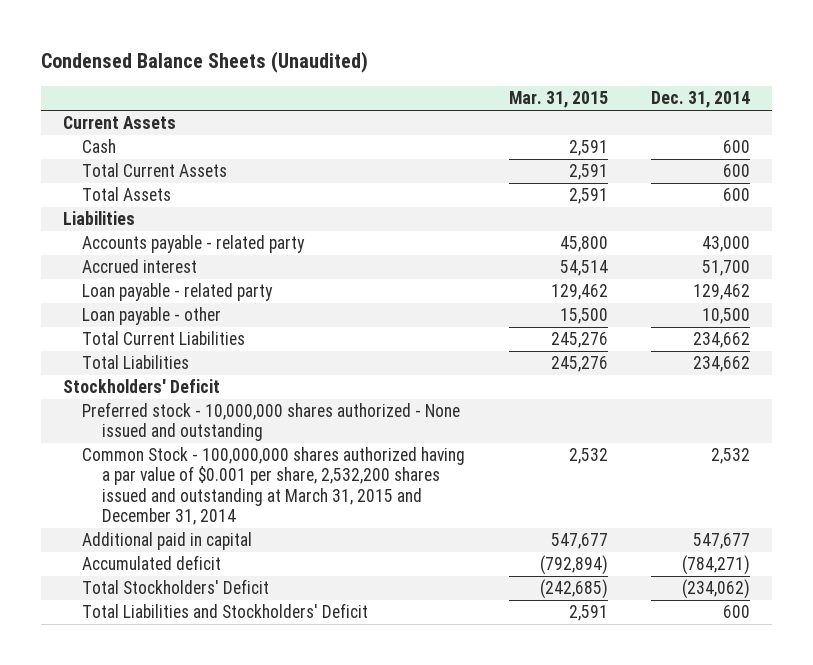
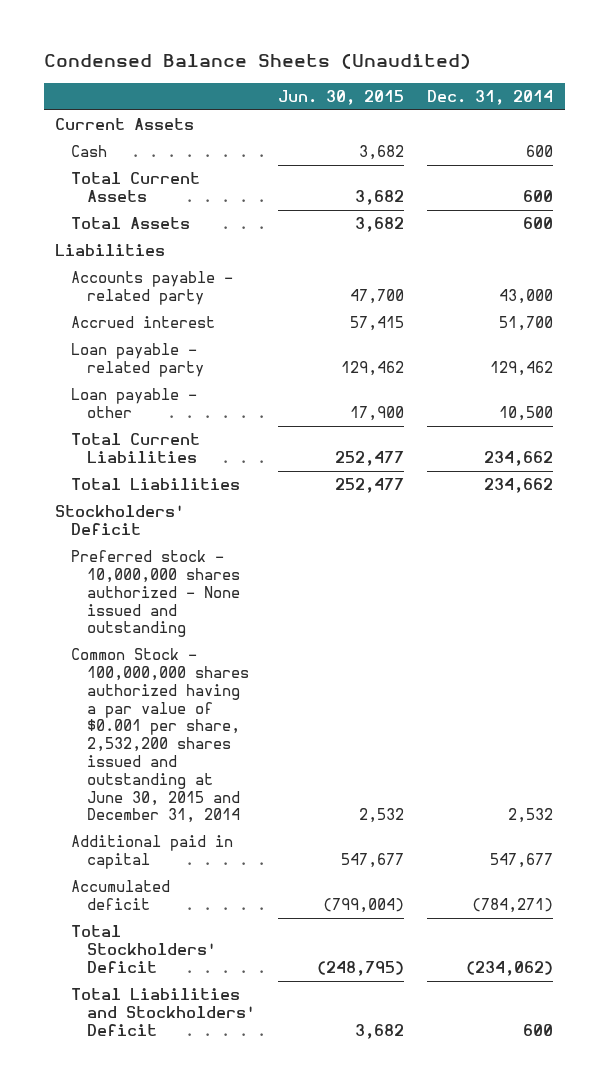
[508,91,608,109] Mar. 31, 2015 -> none
none -> [278,89,405,105] Jun. 30, 2015
[82,447,466,525] Common Stock - 100,000,000 shares authorized having a par value of $0.001 per share, 2,532,200 shares issued and outstanding at March 31, 2015 and December 31, 2014 -> [71,648,249,824] Common Stock - 100,000,000 shares authorized having a par value of $0.001 per share, 2,532,200 shares issued and outstanding at June 30, 2015 and December 31, 2014

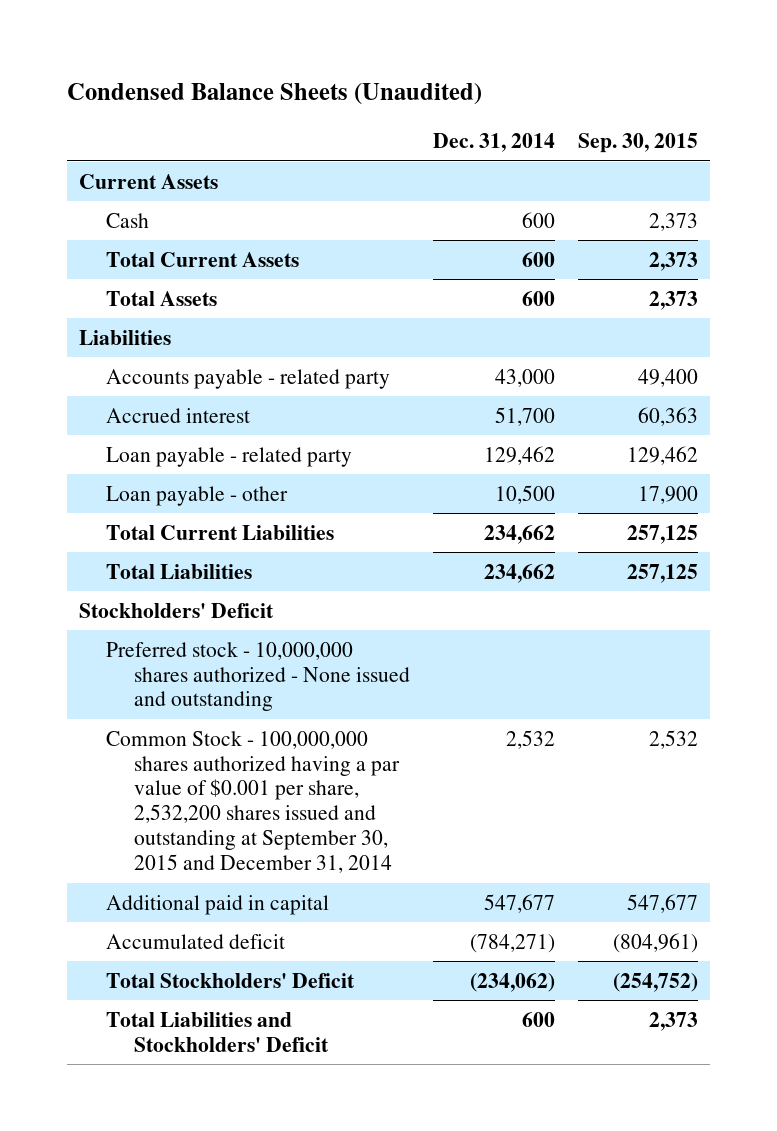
[278,89,405,105] Jun. 30, 2015 -> none
none -> [577,133,698,154] Sep. 30, 2015
[71,648,249,824] Common Stock - 100,000,000 shares authorized having a par value of $0.001 per share, 2,532,200 shares issued and outstanding at June 30, 2015 and December 31, 2014 -> [106,730,400,874] Common Stock - 100,000,000 shares authorized having a par value of $0.001 per share, 2,532,200 shares issued and outstanding at September 30, 2015 and December 31, 2014

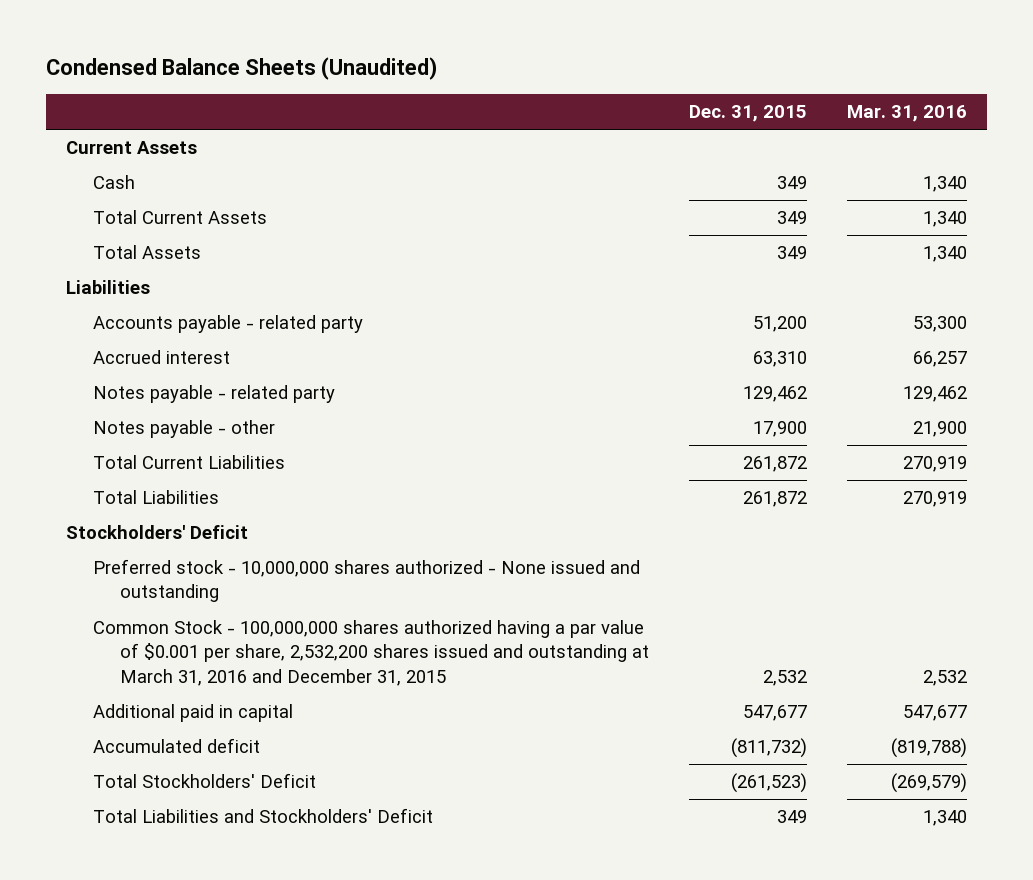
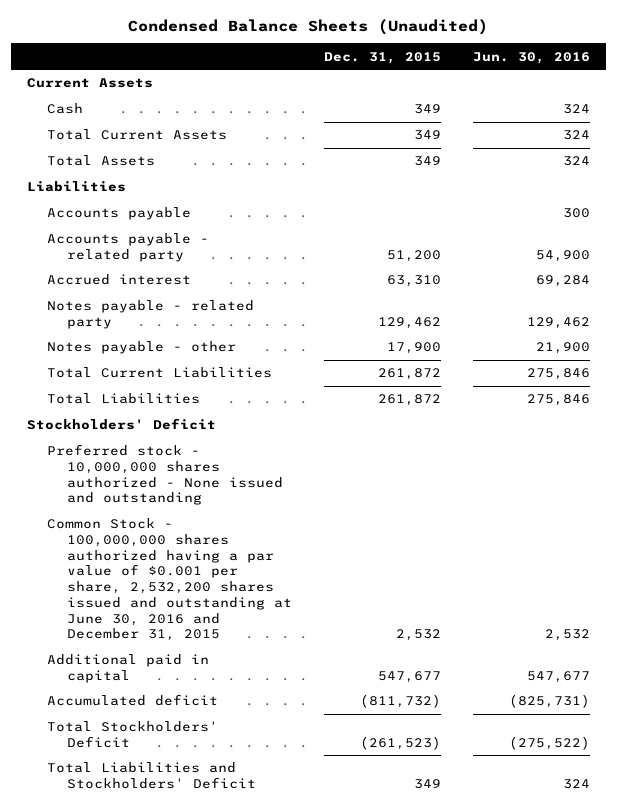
[846,104,967,122] Mar. 31, 2016 -> none
none -> [472,51,590,64] Jun. 30, 2016
none -> [46,207,191,221] Accounts payable
[93,620,650,686] Common Stock - 100,000,000 shares authorized having a par value of $0.001 per share, 2,532,200 shares issued and outstanding at March 31, 2016 and December 31, 2015 -> [46,518,292,642] Common Stock - 100,000,000 shares authorized having a par value of $0.001 per share, 2,532,200 shares issued and outstanding at June 30, 2016 and December 31, 2015

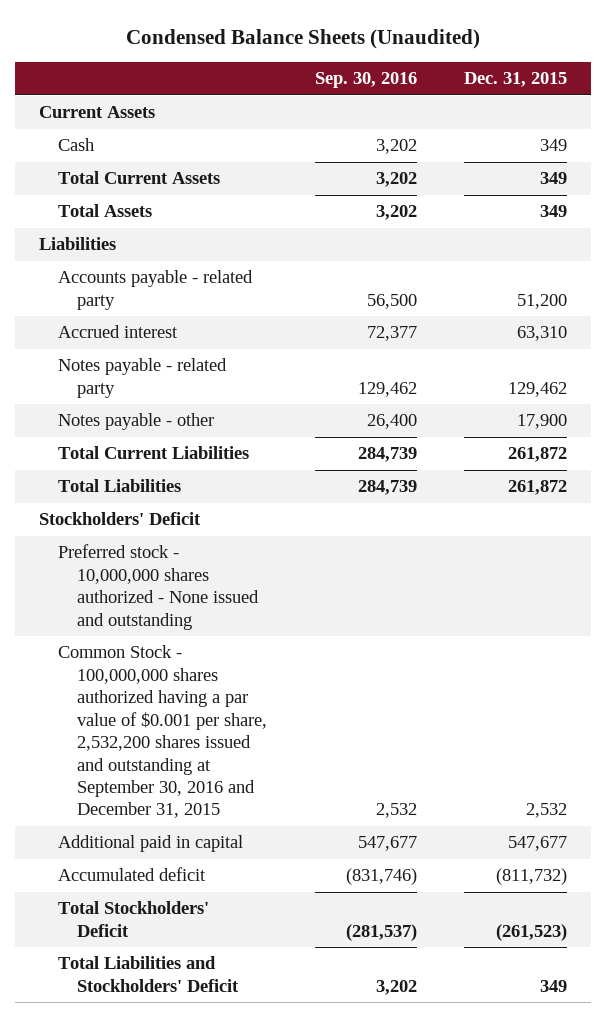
[472,51,590,64] Jun. 30, 2016 -> none
none -> [314,72,417,89] Sep. 30, 2016
[46,207,191,221] Accounts payable -> none
[46,518,292,642] Common Stock - 100,000,000 shares authorized having a par value of $0.001 per share, 2,532,200 shares issued and outstanding at June 30, 2016 and December 31, 2015 -> [58,645,267,819] Common Stock - 100,000,000 shares authorized having a par value of $0.001 per share, 2,532,200 shares issued and outstanding at September 30, 2016 and December 31, 2015

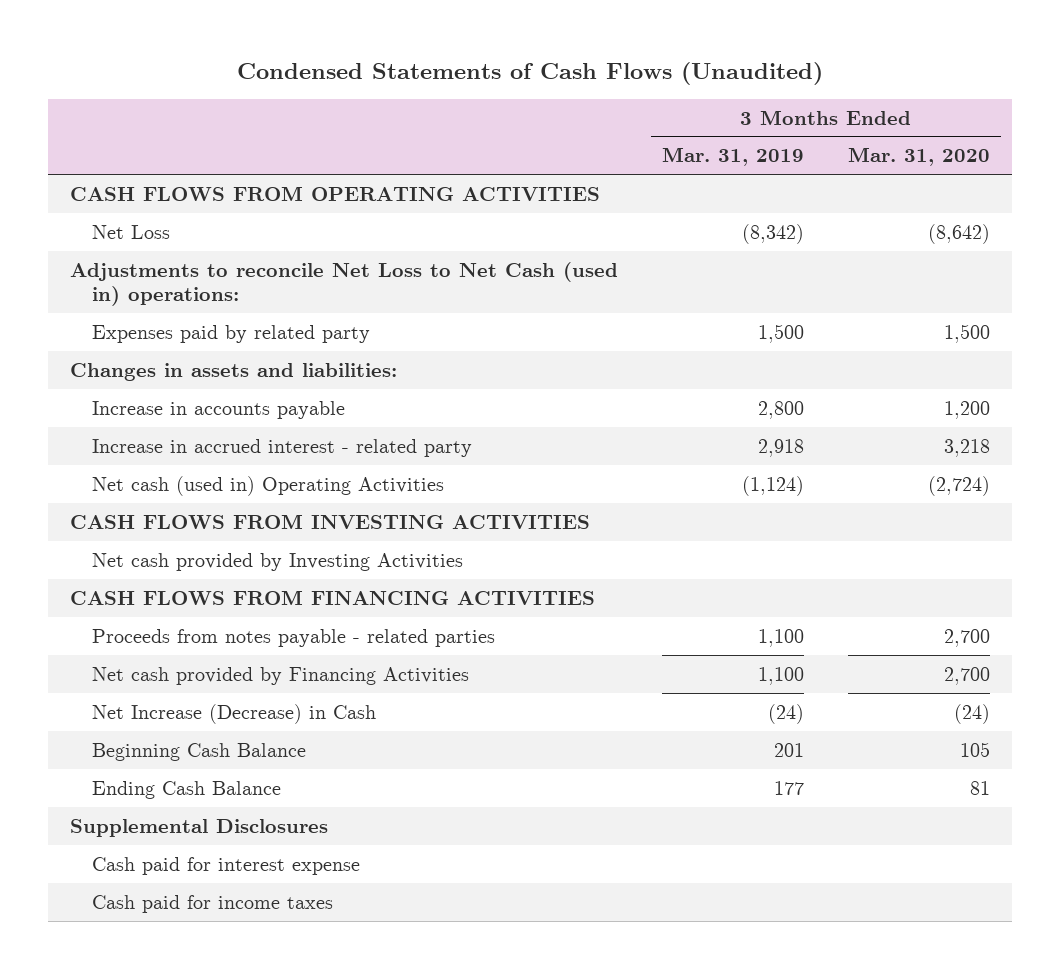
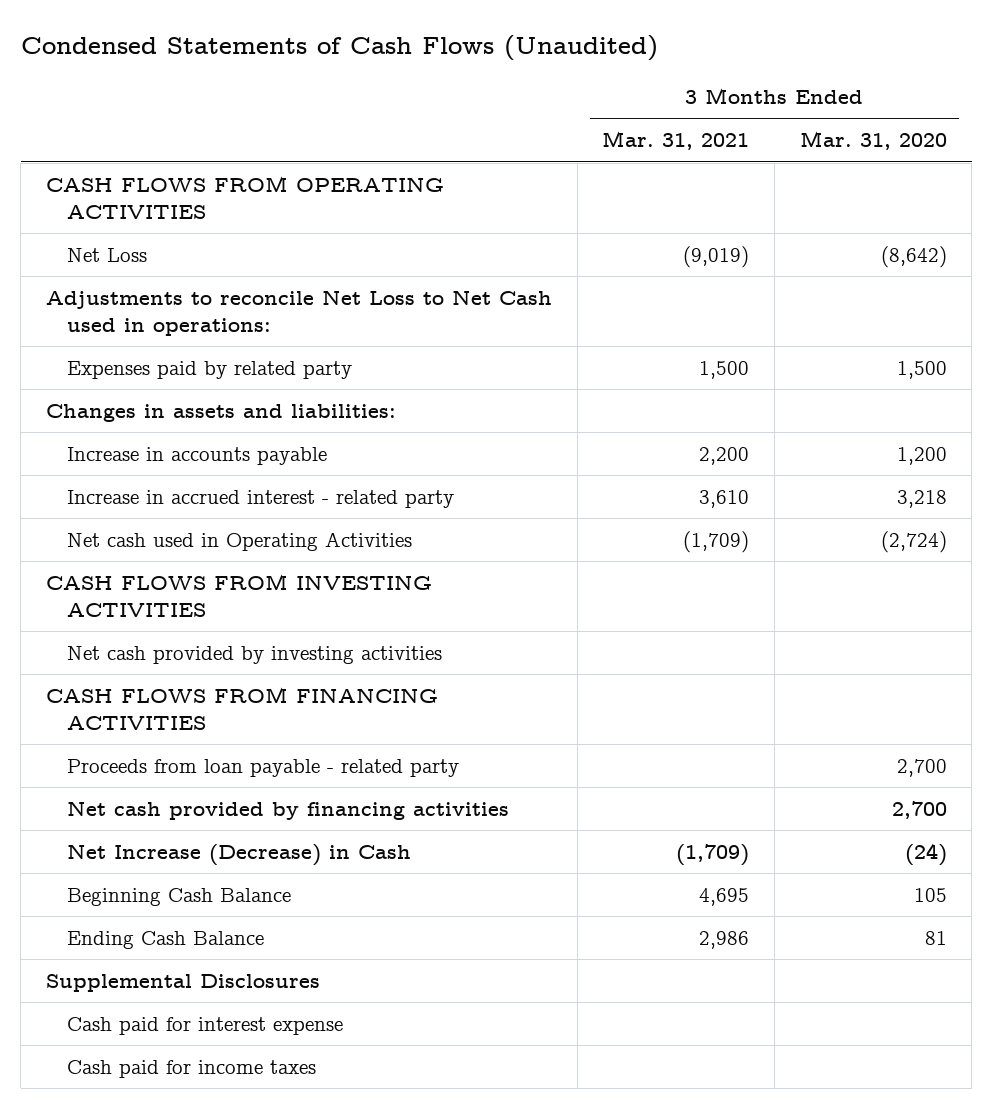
[662,147,805,167] Mar. 31, 2019 -> none
none -> [602,131,750,151] Mar. 31, 2021
[70,261,619,306] Adjustments to reconcile Net Loss to Net Cash (used in) operations: -> [45,290,552,336] Adjustments to reconcile Net Loss to Net Cash used in operations:
[92,475,445,496] Net cash (used in) Operating Activities -> [66,532,412,552] Net cash used in Operating Activities
[92,552,464,571] Net cash provided by Investing Activities -> [66,646,442,665] Net cash provided by investing activities
[92,628,496,647] Proceeds from notes payable - related parties -> [66,759,459,778] Proceeds from loan payable - related party
[92,666,470,685] Net cash provided by Financing Activities -> [66,801,509,821] Net cash provided by financing activities

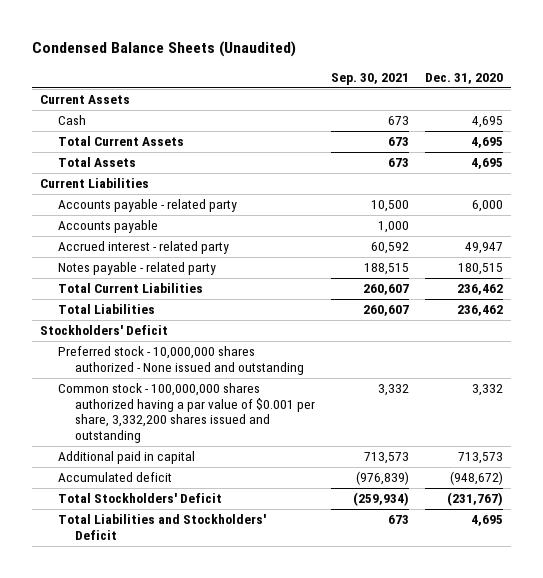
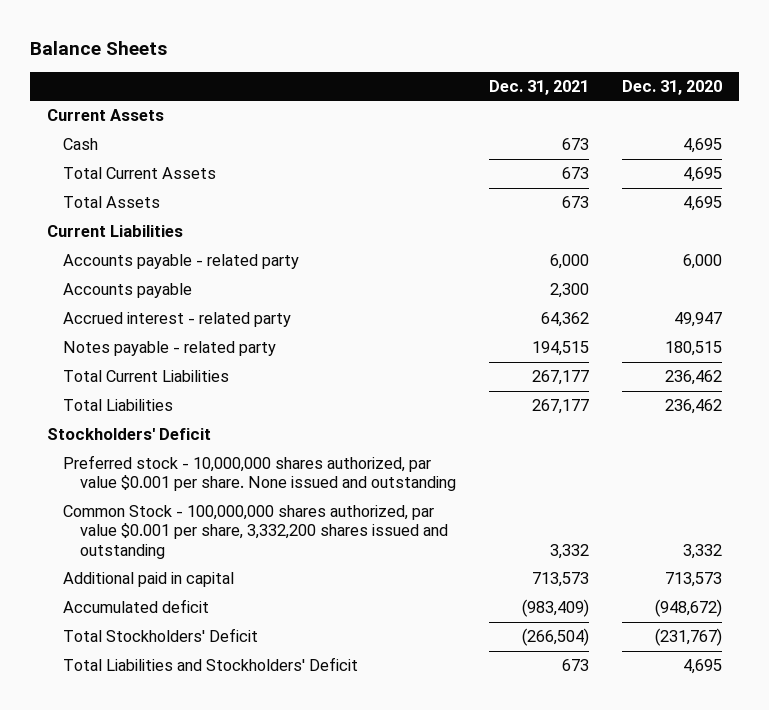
[32,40,297,57] Condensed Balance Sheets (Unaudited) -> [30,41,168,56] Balance Sheets
[330,72,409,85] Sep. 30, 2021 -> none
none -> [488,79,589,95] Dec. 31, 2021
[57,346,304,375] Preferred stock - 10,000,000 shares authorized - None issued and outstanding -> [63,455,456,492] Preferred stock - 10,000,000 shares authorized, par value $0.001 per share. None issued and outstanding
[57,383,315,443] Common stock - 100,000,000 shares authorized having a par value of $0.001 per share, 3,332,200 shares issued and outstanding -> [63,505,448,559] Common Stock - 100,000,000 shares authorized, par value $0.001 per share, 3,332,200 shares issued and outstanding

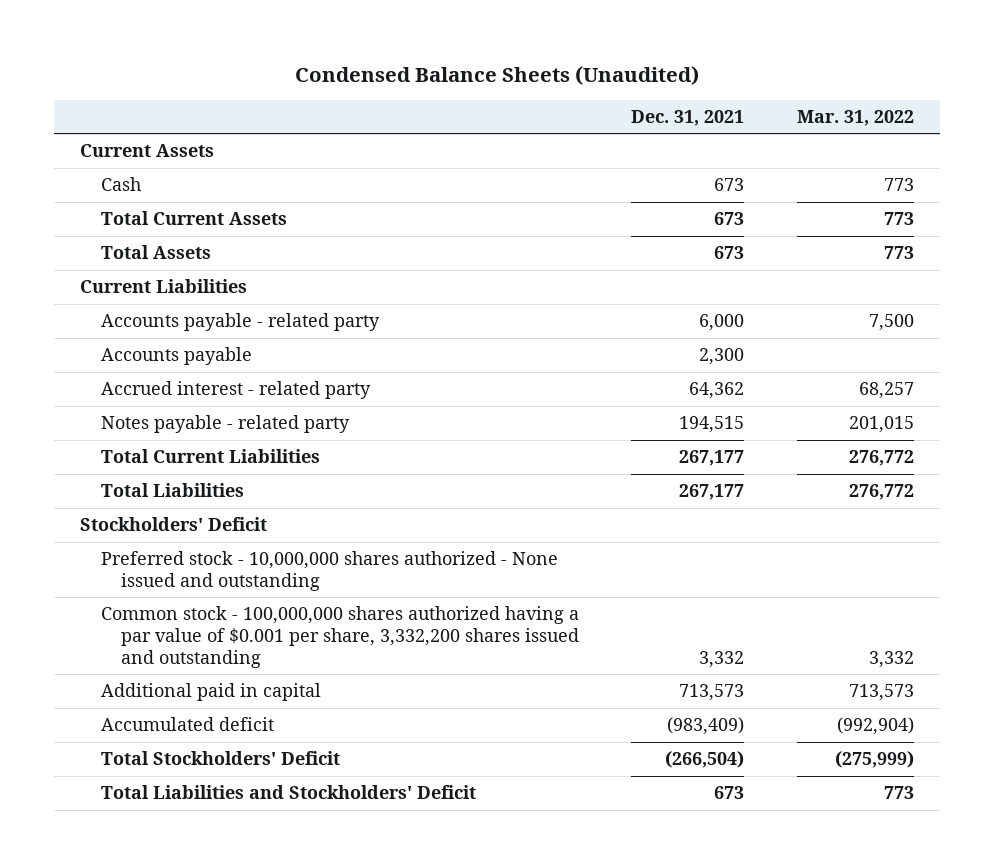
[30,41,168,56] Balance Sheets -> [294,65,699,85] Condensed Balance Sheets (Unaudited)
[622,79,723,95] Dec. 31, 2020 -> none
none -> [796,110,914,127] Mar. 31, 2022
[63,455,456,492] Preferred stock - 10,000,000 shares authorized, par value $0.001 per share. None issued and outstanding -> [100,551,558,592] Preferred stock - 10,000,000 shares authorized - None issued and outstanding
[63,505,448,559] Common Stock - 100,000,000 shares authorized, par value $0.001 per share, 3,332,200 shares issued and outstanding -> [100,606,580,668] Common stock - 100,000,000 shares authorized having a par value of $0.001 per share, 3,332,200 shares issued and outstanding

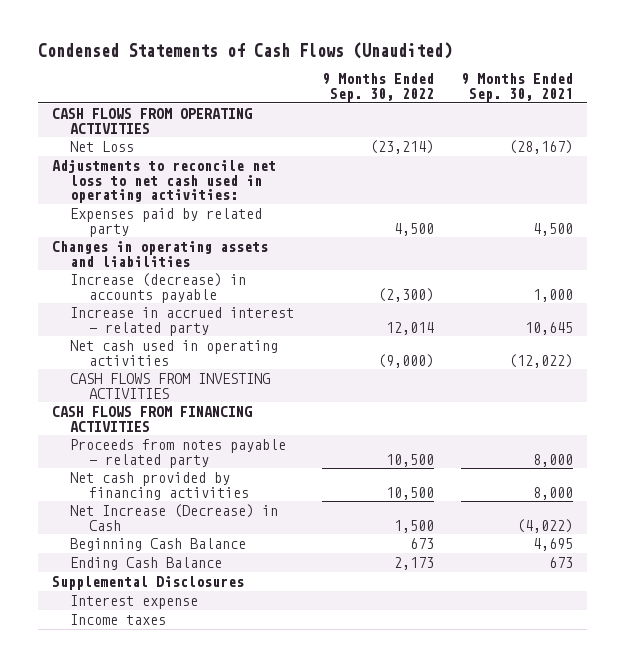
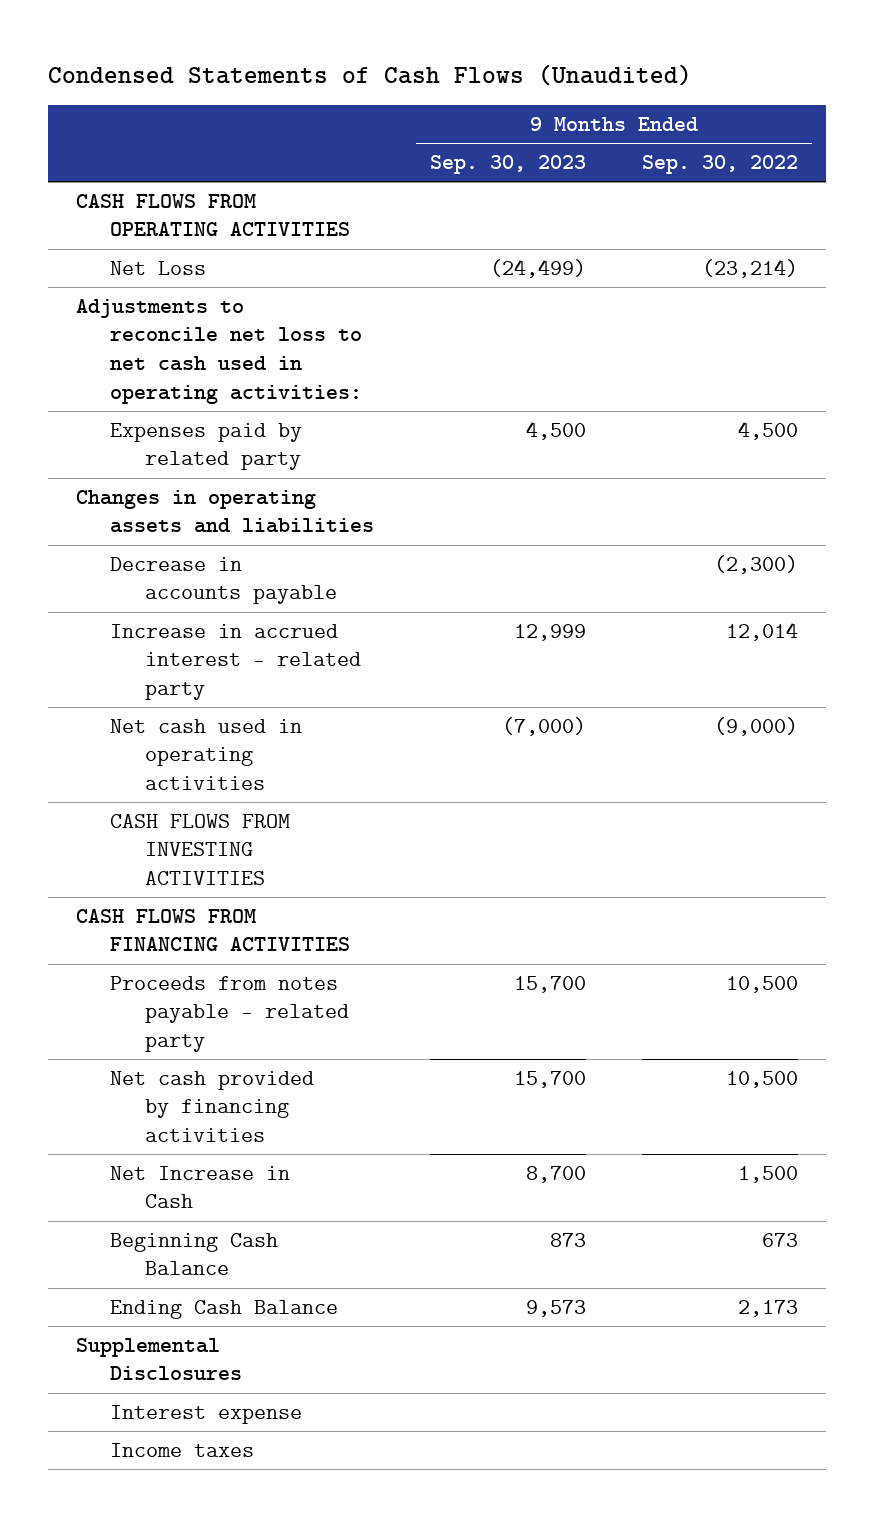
[460,73,573,103] 9 Months Ended Sep. 30, 2021 -> none
none -> [430,155,587,175] Sep. 30, 2023
[70,272,247,303] Increase (decrease) in accounts payable -> [110,556,337,605] Decrease in accounts payable
[70,503,279,531] Net Increase (Decrease) in Cash -> [110,1165,291,1209] Net Increase in Cash

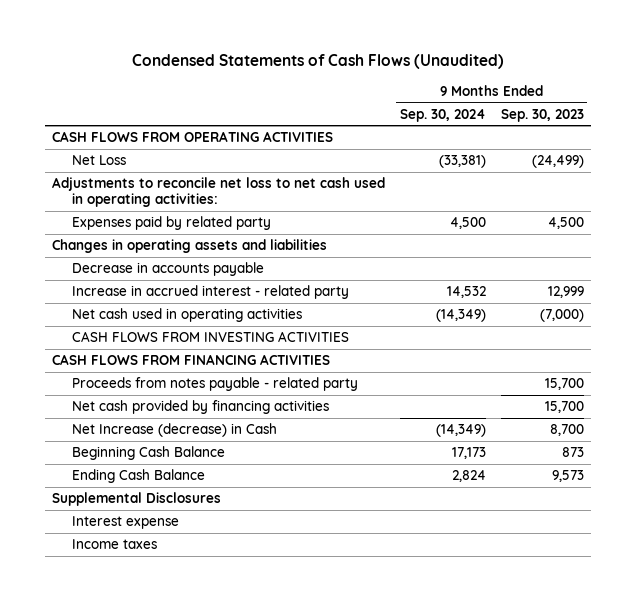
[642,155,799,175] Sep. 30, 2022 -> none
none -> [399,108,486,122] Sep. 30, 2024
[110,1165,291,1209] Net Increase in Cash -> [71,423,277,438] Net Increase (decrease) in Cash

